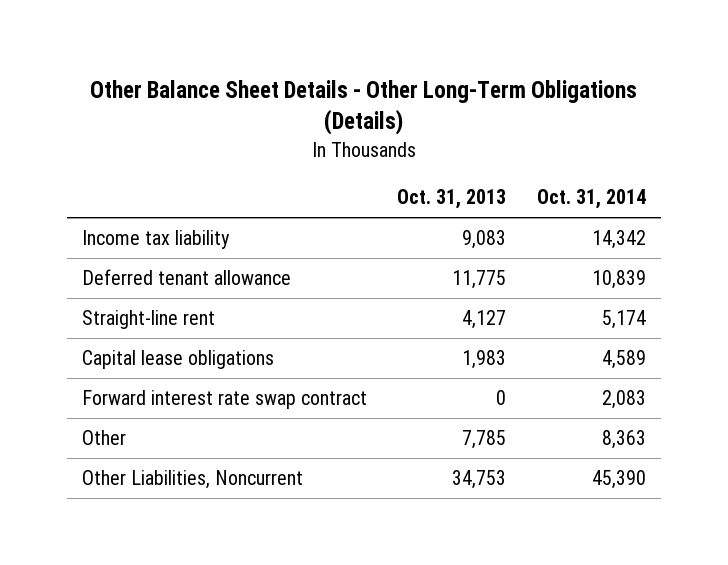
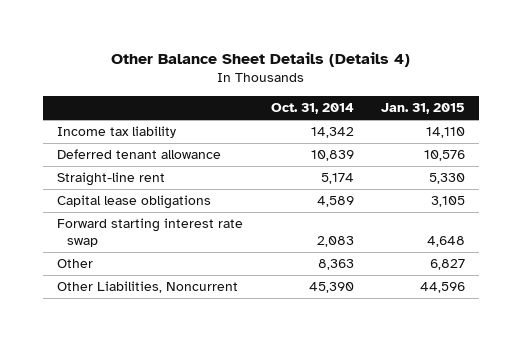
[89,80,637,136] Other Balance Sheet Details - Other Long-Term Obligations (Details) -> [111,52,411,68] Other Balance Sheet Details (Details 4)
[397,189,507,210] Oct. 31, 2013 -> none
none -> [381,102,466,114] Jan. 31, 2015
[82,390,368,410] Forward interest rate swap contract -> [57,218,244,247] Forward starting interest rate swap

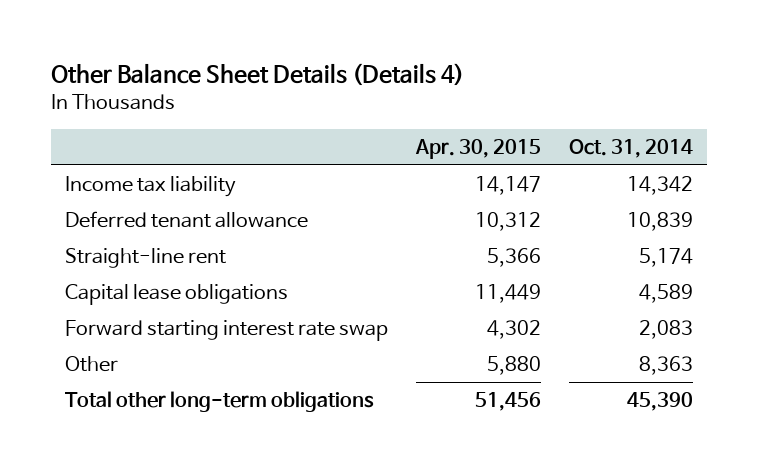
[381,102,466,114] Jan. 31, 2015 -> none
none -> [415,139,542,160] Apr. 30, 2015
[57,281,239,294] Other Liabilities, Noncurrent -> [65,391,375,413] Total other long-term obligations

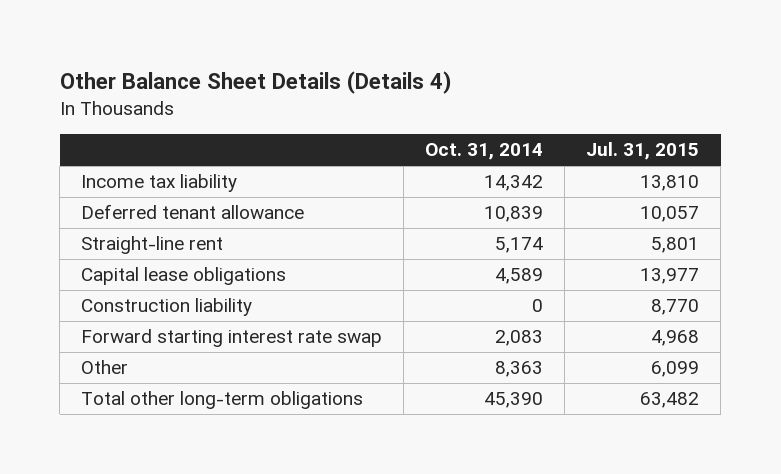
[415,139,542,160] Apr. 30, 2015 -> none
none -> [586,142,700,161] Jul. 31, 2015
none -> [81,298,253,317] Construction liability

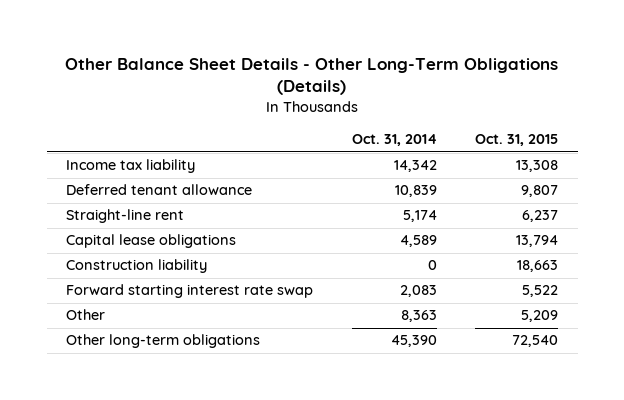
[59,71,452,95] Other Balance Sheet Details (Details 4) -> [65,57,559,96] Other Balance Sheet Details - Other Long-Term Obligations (Details)
[586,142,700,161] Jul. 31, 2015 -> none
none -> [475,134,559,147] Oct. 31, 2015
[81,391,364,410] Total other long-term obligations -> [66,334,261,349] Other long-term obligations

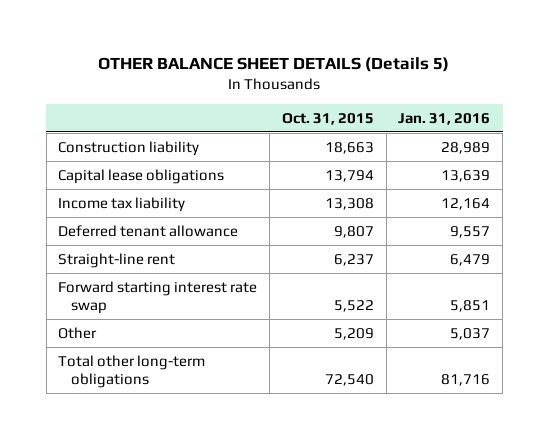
[65,57,559,96] Other Balance Sheet Details - Other Long-Term Obligations (Details) -> [98,57,450,73] OTHER BALANCE SHEET DETAILS (Details 5)
[351,134,437,147] Oct. 31, 2014 -> none
none -> [398,112,491,125] Jan. 31, 2016
[66,259,208,274] Construction liability -> [58,140,200,156] Construction liability
[66,234,237,249] Capital lease obligations -> [58,168,225,184] Capital lease obligations
[66,334,261,349] Other long-term obligations -> [58,354,206,388] Total other long-term obligations

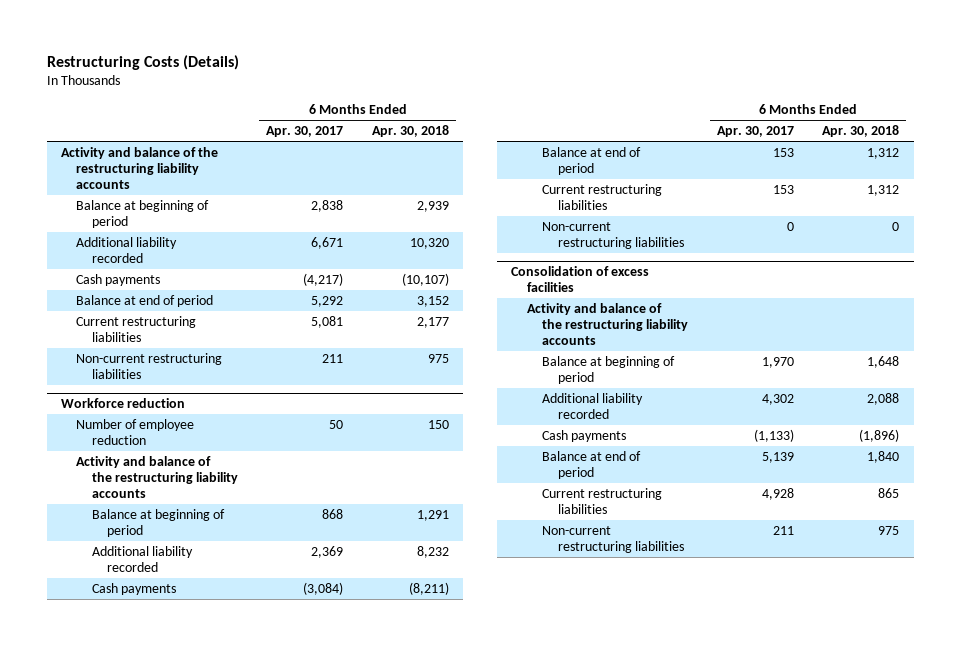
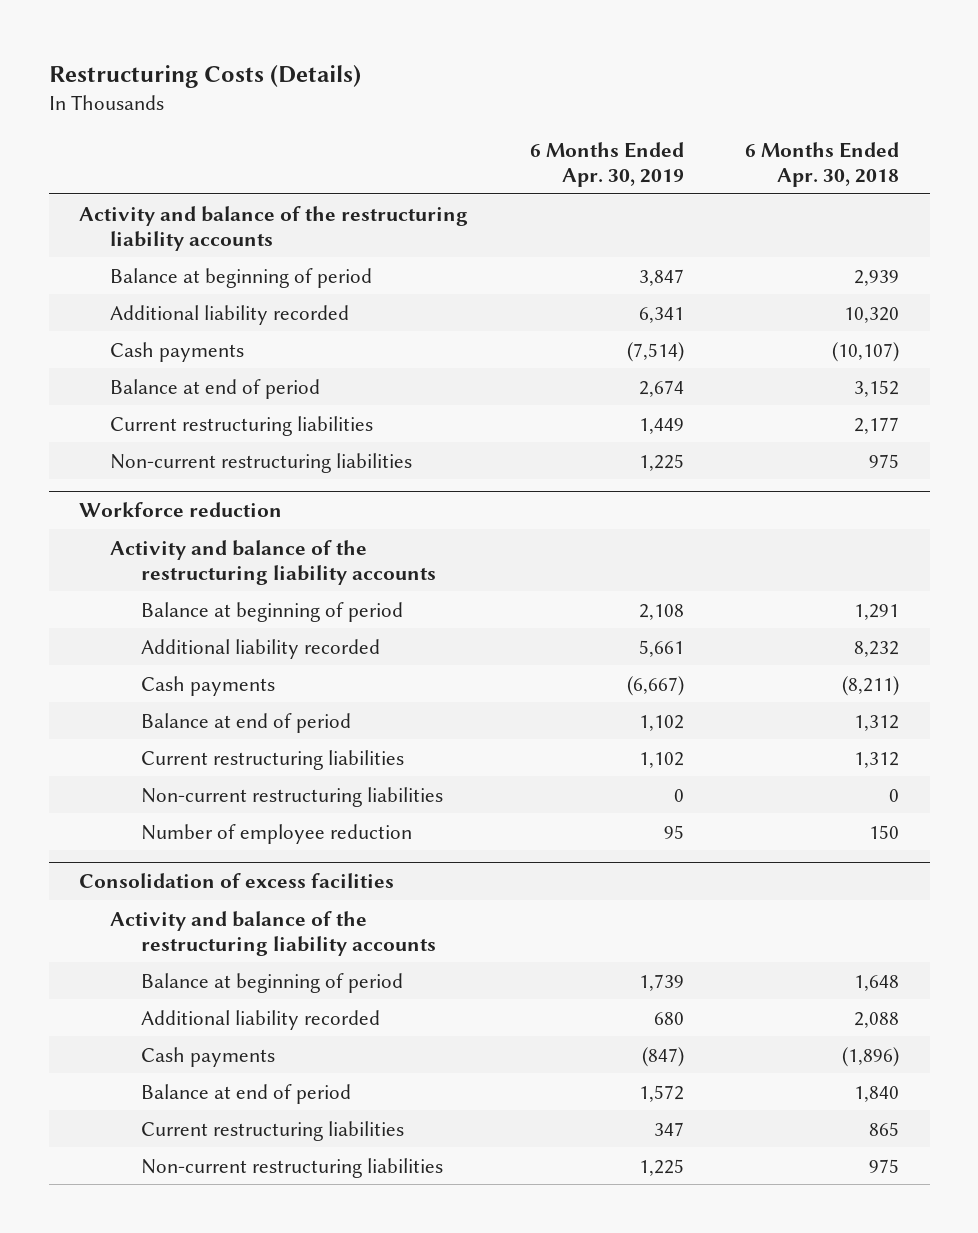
[266,126,344,138] Apr. 30, 2017 -> none
none -> [529,141,684,187] 6 Months Ended Apr. 30, 2019
[76,419,195,446] Number of employee reduction -> [141,823,413,844] Number of employee reduction

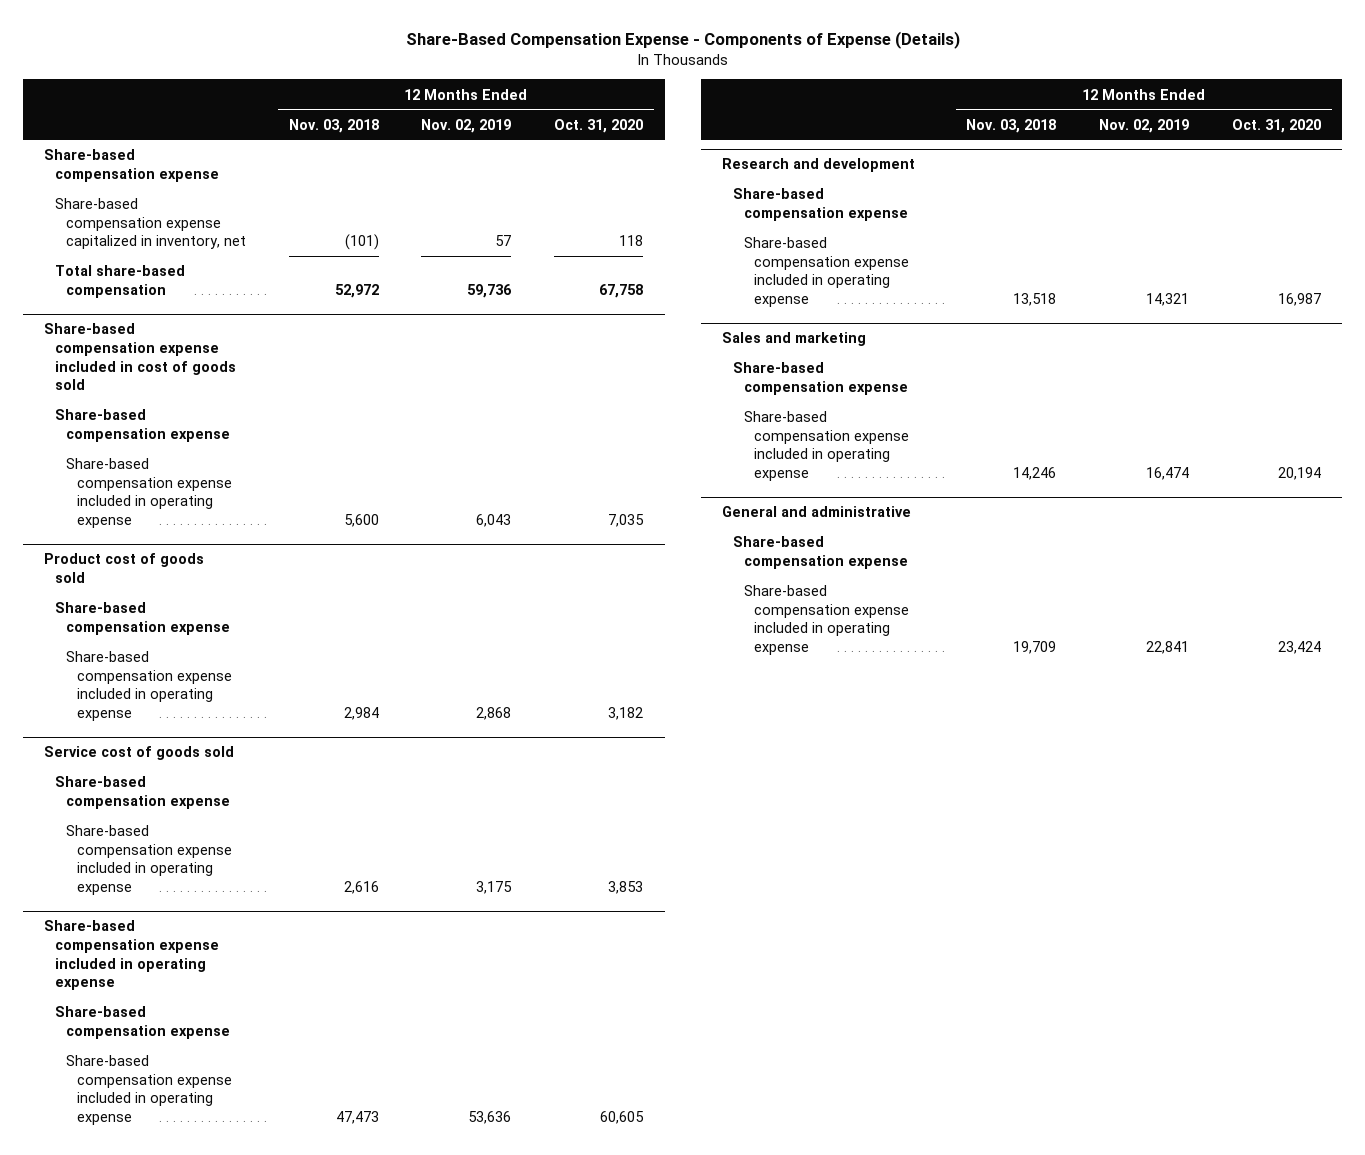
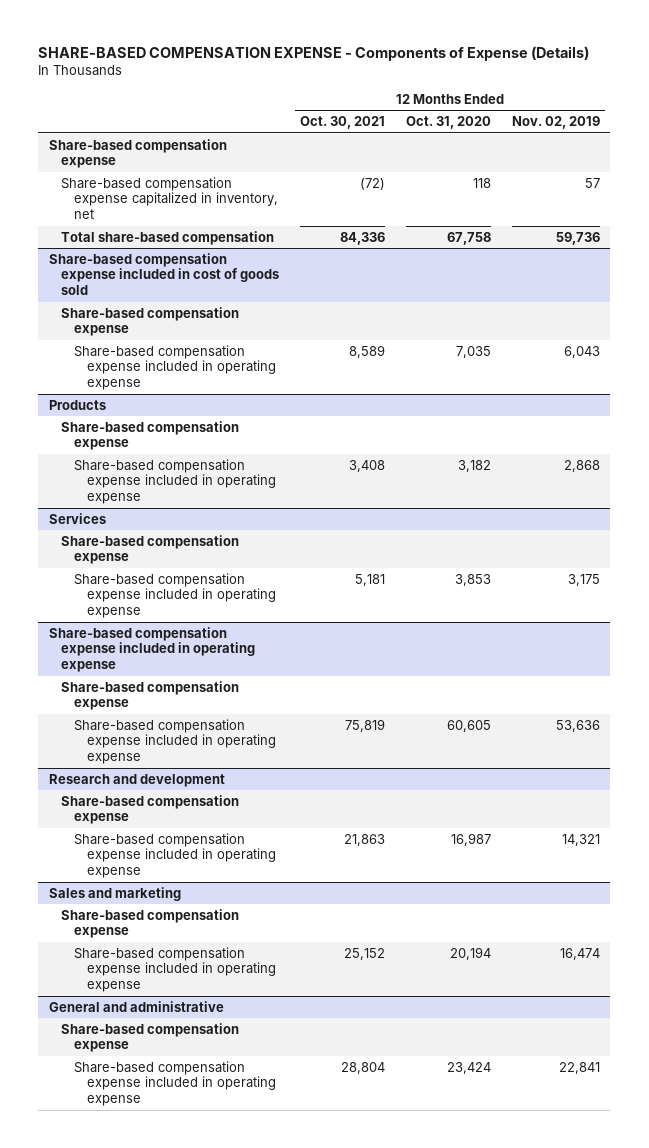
[405,31,960,50] Share-Based Compensation Expense - Components of Expense (Details) -> [38,46,590,62] SHARE-BASED COMPENSATION EXPENSE - Components of Expense (Details)
[288,118,379,133] Nov. 03, 2018 -> none
none -> [300,116,386,130] Oct. 30, 2021
[44,553,205,584] Product cost of goods sold -> [48,399,106,410] Products
[44,746,235,761] Service cost of goods sold -> [48,512,106,524] Services

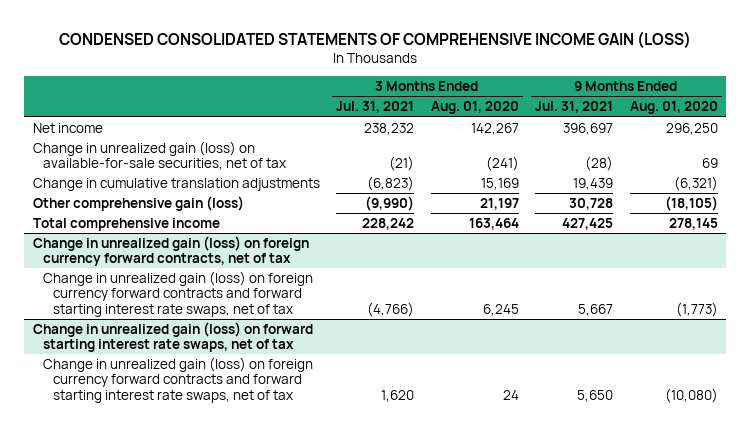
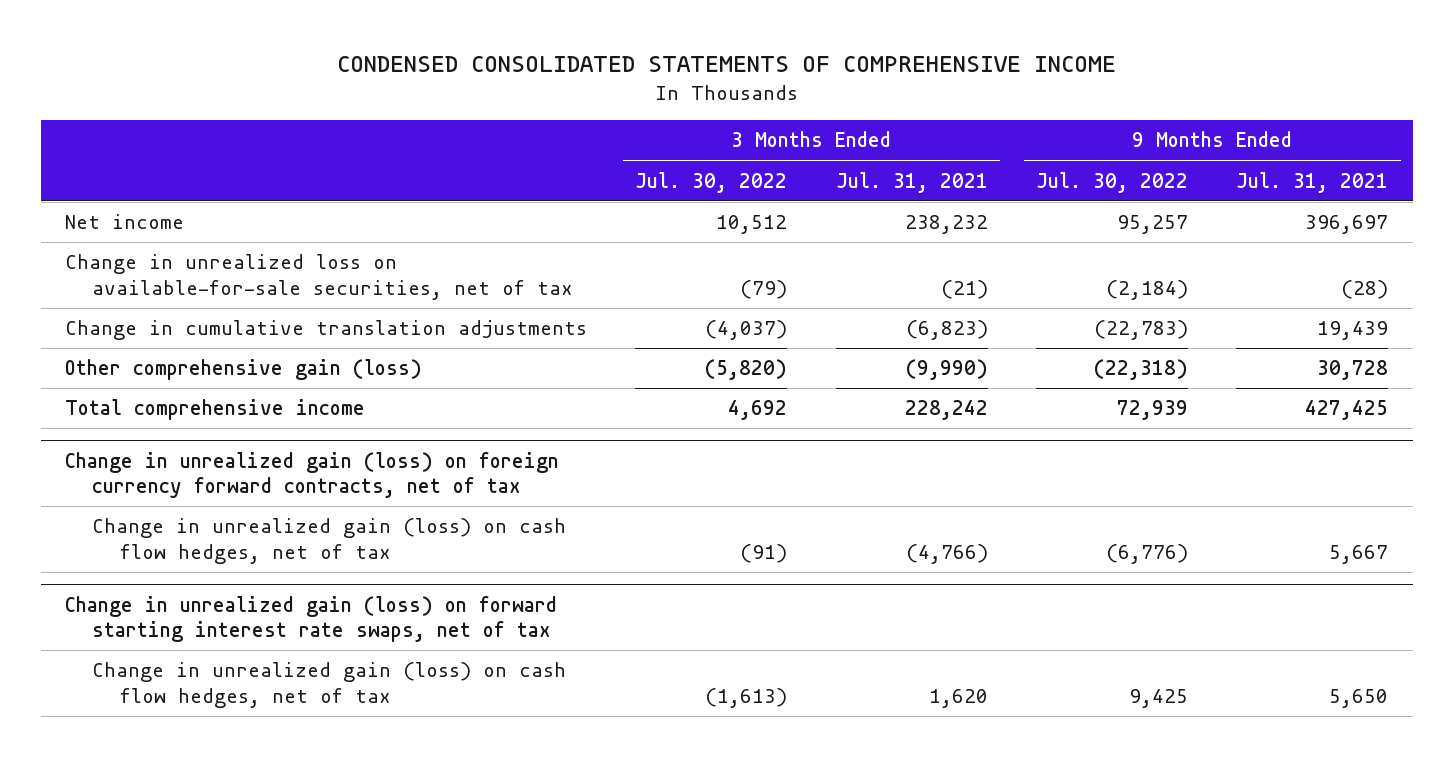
[59,31,692,49] CONDENSED CONSOLIDATED STATEMENTS OF COMPREHENSIVE INCOME GAIN (LOSS) -> [336,56,1116,73] CONDENSED CONSOLIDATED STATEMENTS OF COMPREHENSIVE INCOME
[430,101,519,115] Aug. 01, 2020 -> none
[629,101,718,115] Aug. 01, 2020 -> none
none -> [635,171,788,193] Jul. 30, 2022
none -> [1036,171,1189,193] Jul. 30, 2022
[32,140,286,171] Change in unrealized gain (loss) on available-for-sale securities, net of tax -> [64,254,574,300] Change in unrealized loss on available-for-sale securities, net of tax
[42,270,313,317] Change in unrealized gain (loss) on foreign currency forward contracts and forward starting interest rate swaps, net of tax -> [92,518,567,564] Change in unrealized gain (loss) on cash flow hedges, net of tax
[42,356,313,403] Change in unrealized gain (loss) on foreign currency forward contracts and forward starting interest rate swaps, net of tax -> [92,662,567,708] Change in unrealized gain (loss) on cash flow hedges, net of tax

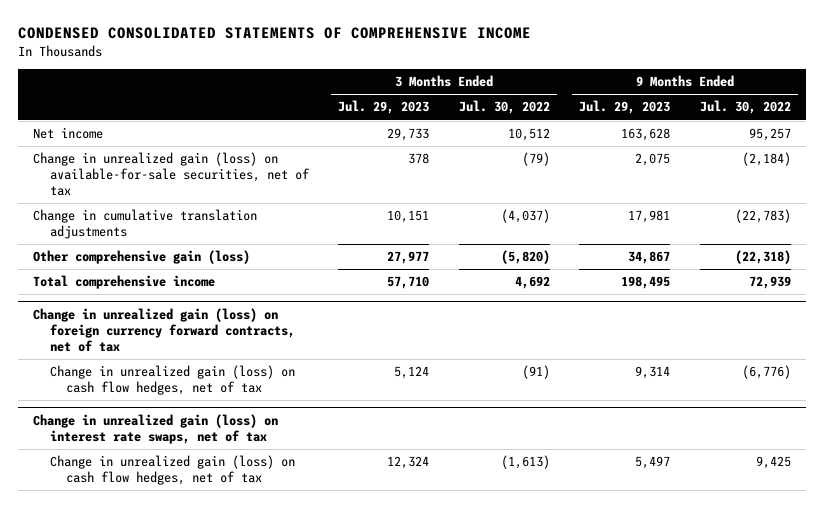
[835,171,988,193] Jul. 31, 2021 -> none
[1236,171,1389,193] Jul. 31, 2021 -> none
none -> [338,100,430,115] Jul. 29, 2023
none -> [579,100,671,115] Jul. 29, 2023
[64,254,574,300] Change in unrealized loss on available-for-sale securities, net of tax -> [33,152,310,196] Change in unrealized gain (loss) on available-for-sale securities, net of tax
[64,595,557,643] Change in unrealized gain (loss) on forward starting interest rate swaps, net of tax -> [33,414,279,444] Change in unrealized gain (loss) on interest rate swaps, net of tax

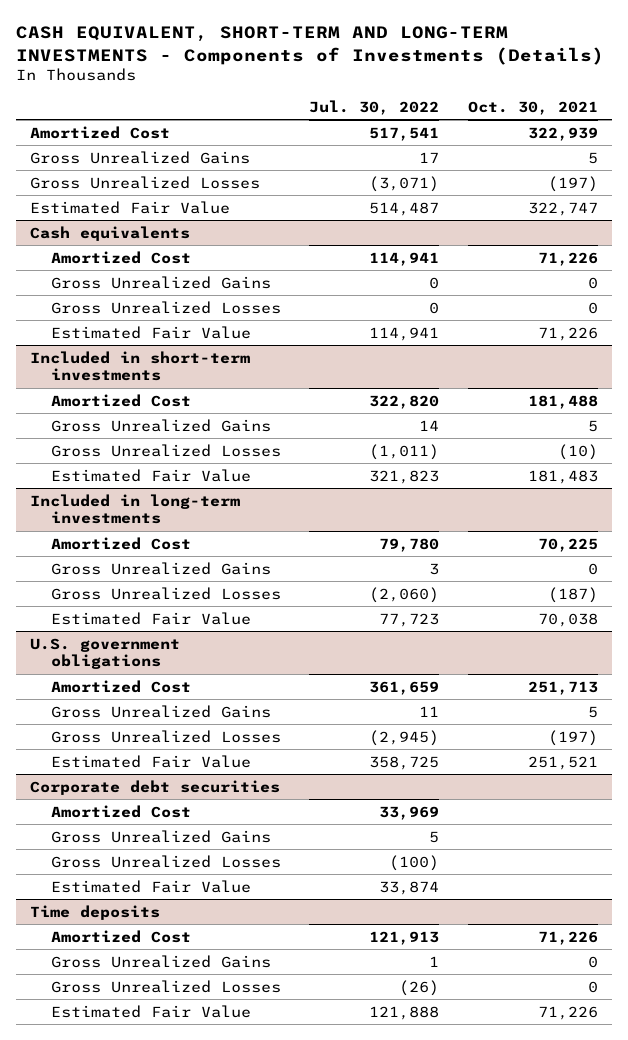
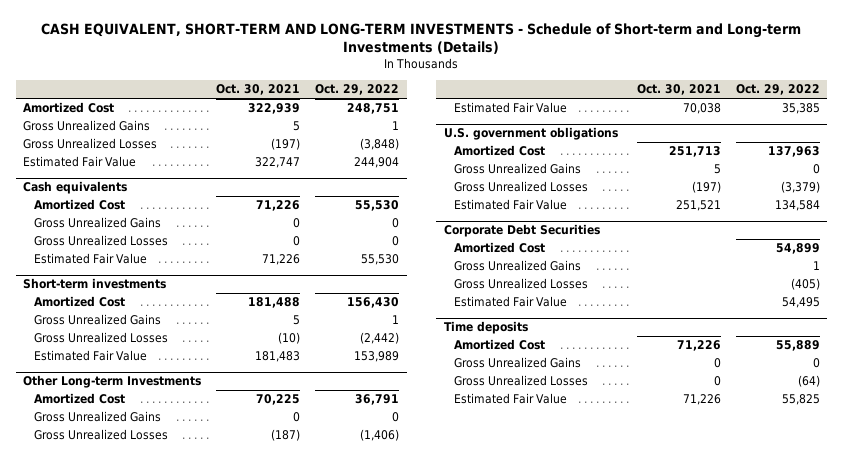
[16,26,605,65] CASH EQUIVALENT, SHORT-TERM AND LONG-TERM INVESTMENTS - Components of Investments (Details) -> [41,23,802,55] CASH EQUIVALENT, SHORT-TERM AND LONG-TERM INVESTMENTS - Schedule of Short-term and Long-term Investments (Details)
[309,99,440,115] Jul. 30, 2022 -> none
none -> [315,84,400,96] Oct. 29, 2022
[30,350,251,382] Included in short-term investments -> [23,278,167,290] Short-term investments
[30,493,241,525] Included in long-term investments -> [23,375,202,389] Other Long-term Investments
[30,779,281,795] Corporate debt securities -> [443,224,600,238] Corporate Debt Securities

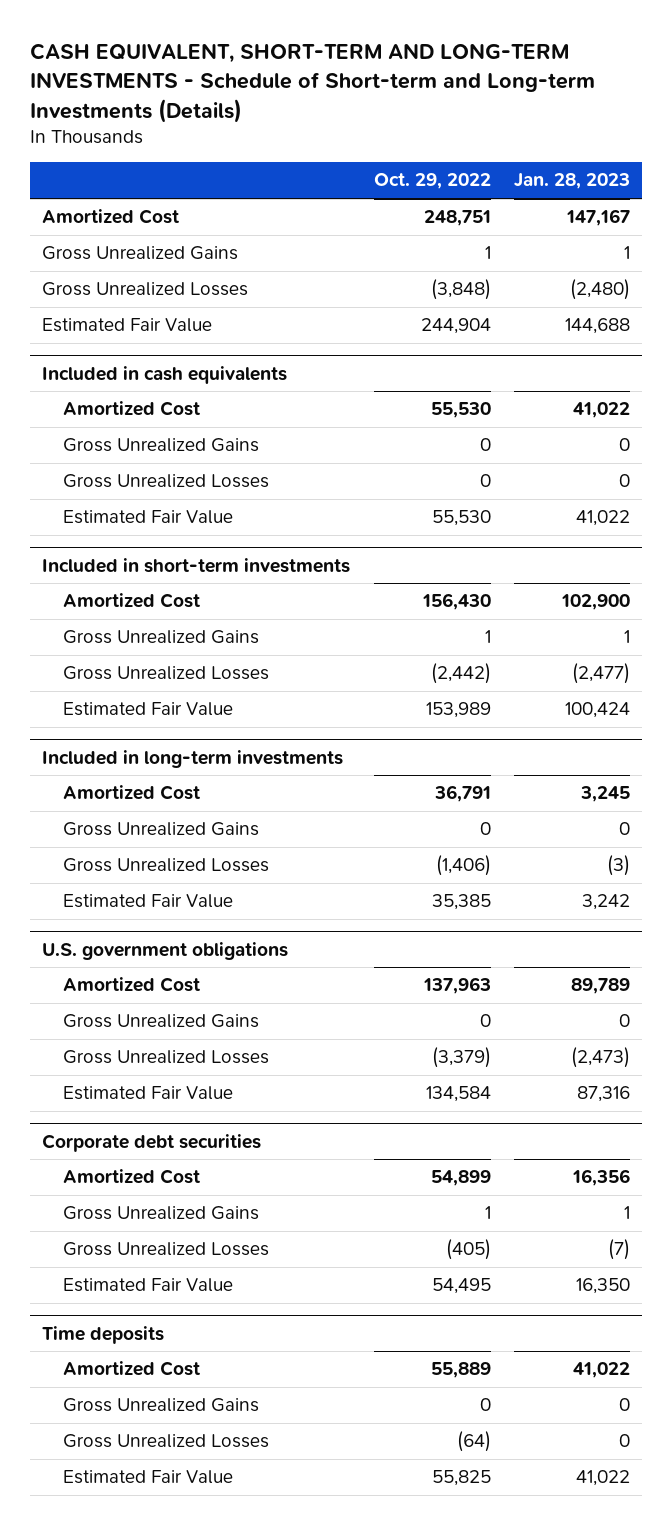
[216,84,301,96] Oct. 30, 2021 -> none
none -> [514,173,631,190] Jan. 28, 2023
[23,181,128,195] Cash equivalents -> [41,365,287,384] Included in cash equivalents
[23,278,167,290] Short-term investments -> [41,557,350,573] Included in short-term investments
[23,375,202,389] Other Long-term Investments -> [41,749,343,768] Included in long-term investments
[443,224,600,238] Corporate Debt Securities -> [41,1133,261,1152] Corporate debt securities

